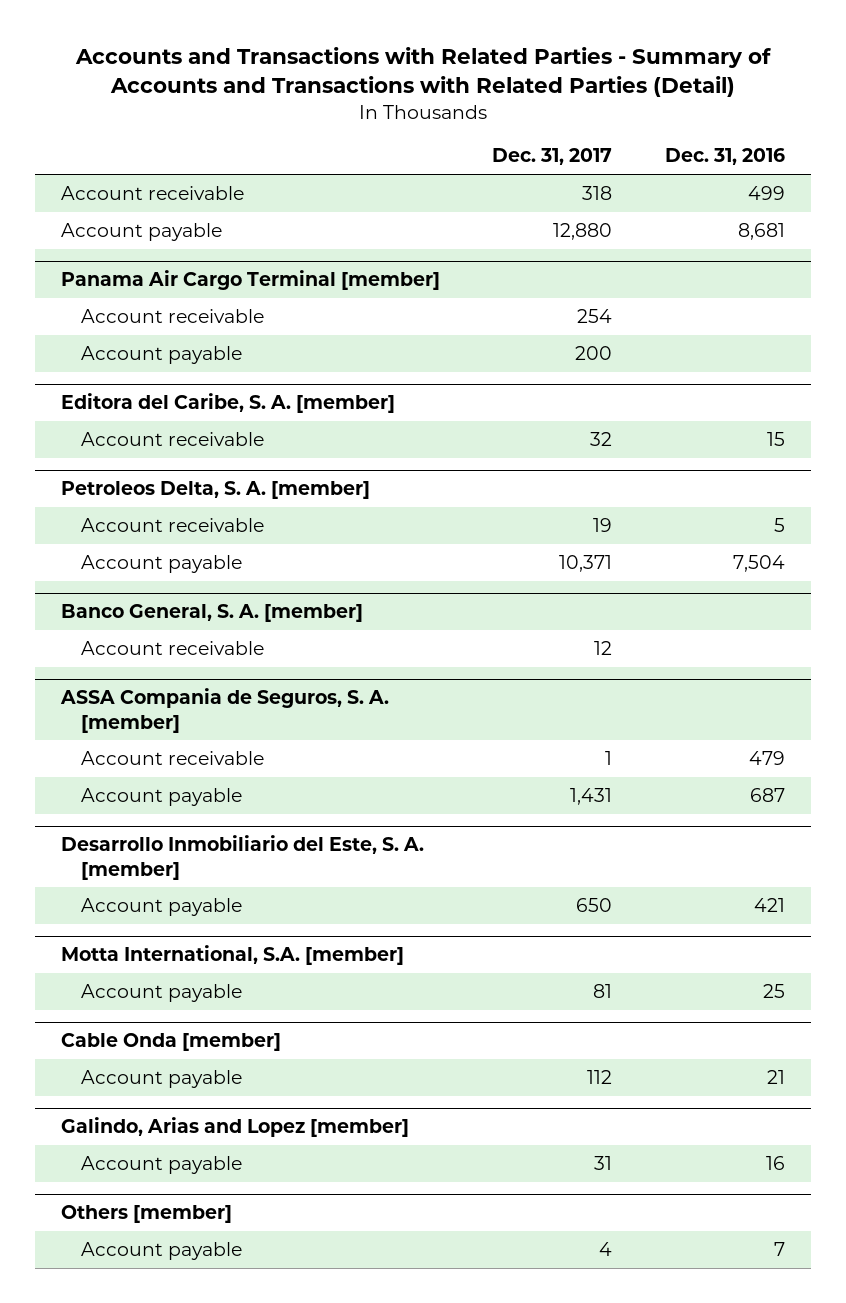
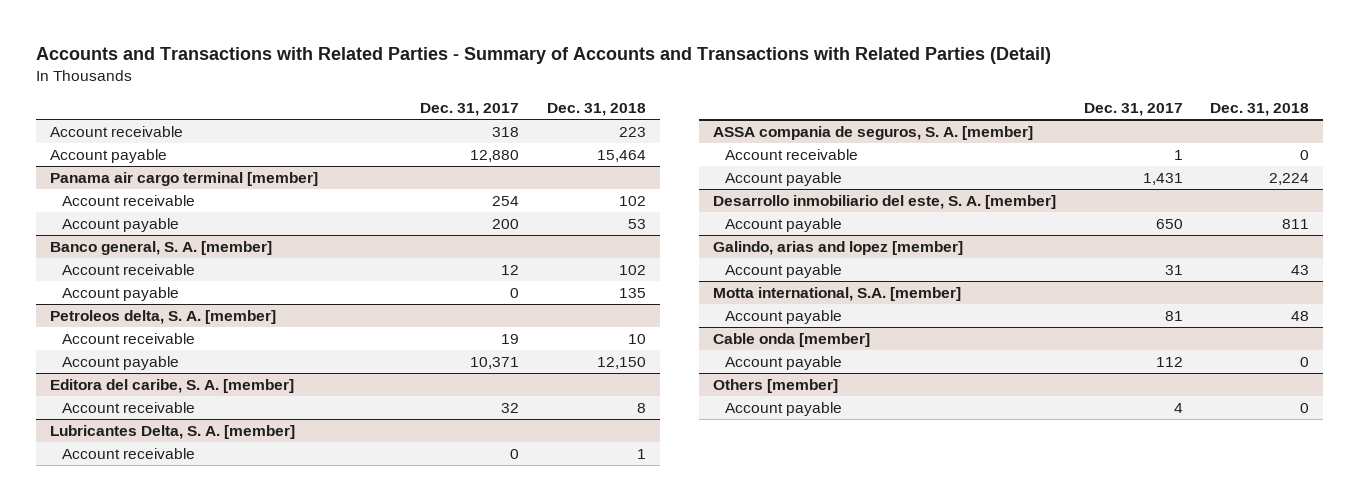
[664,148,785,166] Dec. 31, 2016 -> none
none -> [547,103,647,117] Dec. 31, 2018
[60,270,440,291] Panama Air Cargo Terminal [member] -> [49,171,318,186] Panama air cargo terminal [member]
[60,393,395,414] Editora del Caribe, S. A. [member] -> none
none -> [49,240,272,255] Banco general, S. A. [member]
[590,431,613,446] 32 -> [501,264,520,275] 12
none -> [61,286,179,301] Account payable
[60,481,370,500] Petroleos Delta, S. A. [member] -> [49,309,276,324] Petroleos delta, S. A. [member]
[60,604,363,623] Banco General, S. A. [member] -> none
none -> [49,378,294,393] Editora del caribe, S. A. [member]
[594,640,613,655] 12 -> [501,402,520,413] 32
none -> [49,424,295,439] Lubricantes Delta, S. A. [member]
none -> [61,447,195,459] Account receivable
[59,688,389,733] ASSA Compania de Seguros, S. A. [member] -> [712,125,1033,140] ASSA compania de seguros, S. A. [member]
[60,835,424,880] Desarrollo Inmobiliario del Este, S. A. [member] -> [712,194,1056,209] Desarrollo inmobiliario del este, S. A. [member]
none -> [712,240,963,255] Galindo, arias and lopez [member]
none -> [724,263,842,278] Account payable
[60,945,404,966] Motta International, S.A. [member] -> [712,286,961,301] Motta international, S.A. [member]
[60,1033,281,1052] Cable Onda [member] -> [712,332,870,347] Cable onda [member]
[60,1117,409,1138] Galindo, Arias and Lopez [member] -> none
[80,1155,242,1174] Account payable -> none

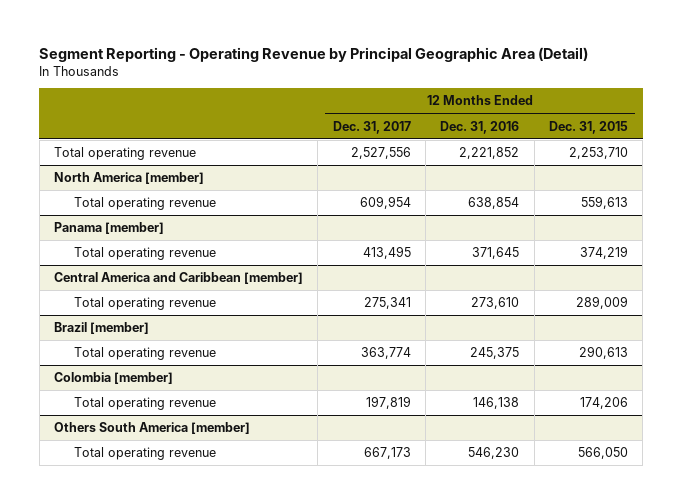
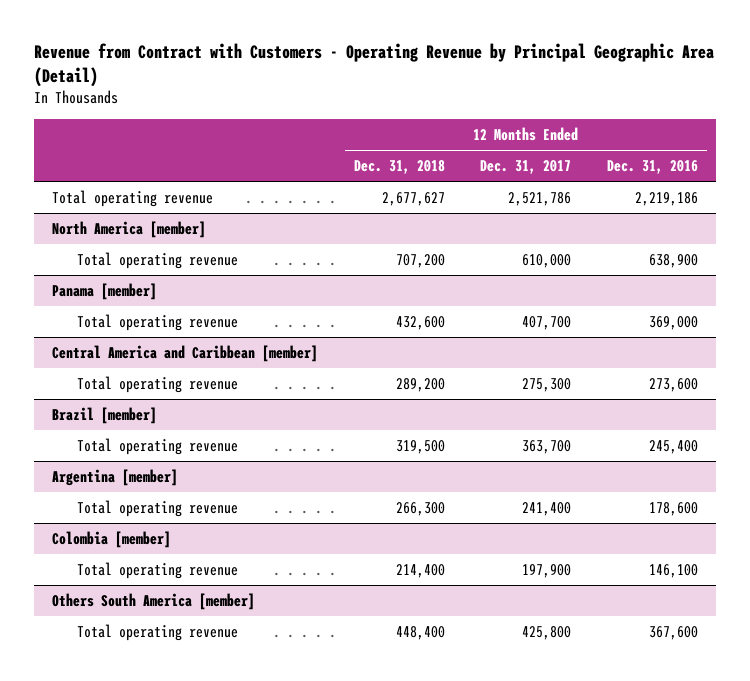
[39,46,589,62] Segment Reporting - Operating Revenue by Principal Geographic Area (Detail) -> [33,43,714,88] Revenue from Contract with Customers - Operating Revenue by Principal Geographic Area (Detail)
[548,120,628,134] Dec. 31, 2015 -> none
none -> [353,160,445,175] Dec. 31, 2018
[350,147,411,160] 2,527,556 -> [508,192,572,207] 2,521,786
[459,147,520,160] 2,221,852 -> [635,192,699,207] 2,219,186
[359,196,411,210] 609,954 -> [522,254,572,269] 610,000
[468,197,520,210] 638,854 -> [649,254,699,269] 638,900
[362,246,411,260] 413,495 -> [522,316,572,331] 407,700
[472,247,520,260] 371,645 -> [649,316,699,331] 369,000
[363,297,411,310] 275,341 -> [522,378,572,393] 275,300
[471,297,520,310] 273,610 -> [649,378,699,393] 273,600
[360,347,411,360] 363,774 -> [522,440,572,455] 363,700
[470,347,520,360] 245,375 -> [649,440,699,455] 245,400
none -> [51,469,178,487] Argentina [member]
none -> [76,500,238,518] Total operating revenue
[365,396,411,410] 197,819 -> [522,564,572,579] 197,900
[473,397,520,410] 146,138 -> [649,564,699,579] 146,100
[363,447,411,460] 667,173 -> [522,626,572,641] 425,800
[468,447,520,460] 546,230 -> [649,626,699,641] 367,600

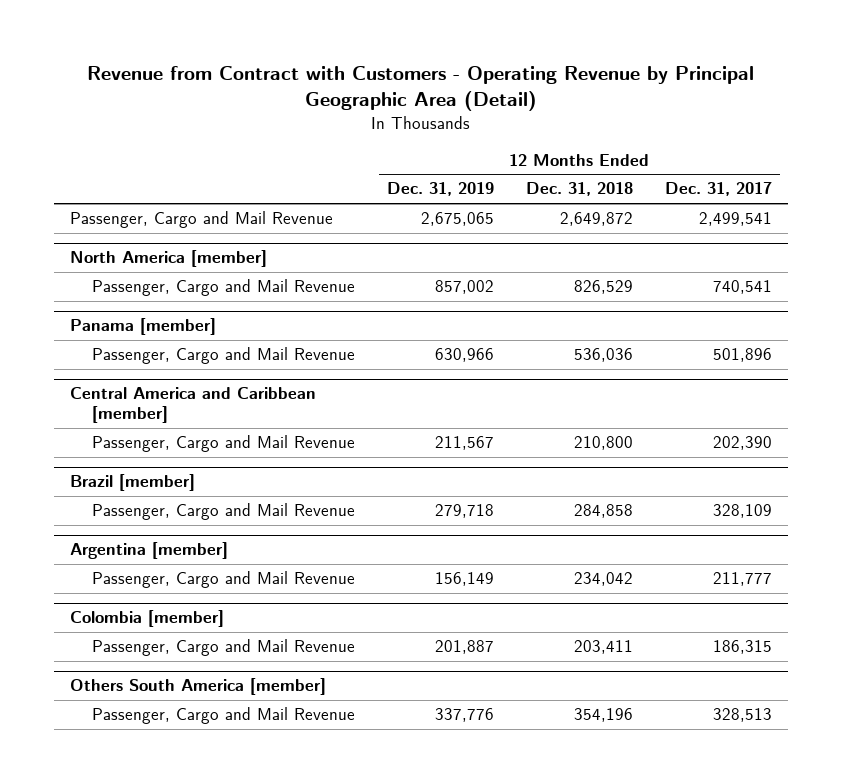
[607,160,699,175] Dec. 31, 2016 -> none
none -> [386,182,494,197] Dec. 31, 2019
[51,190,213,208] Total operating revenue -> none
none -> [70,211,334,229] Passenger, Cargo and Mail Revenue
[76,252,238,270] Total operating revenue -> none
none -> [91,279,355,297] Passenger, Cargo and Mail Revenue
[76,314,238,332] Total operating revenue -> none
none -> [91,347,355,365] Passenger, Cargo and Mail Revenue
[76,376,238,394] Total operating revenue -> none
none -> [91,435,355,453] Passenger, Cargo and Mail Revenue
[76,438,238,456] Total operating revenue -> none
none -> [91,503,355,521] Passenger, Cargo and Mail Revenue
[76,500,238,518] Total operating revenue -> none
none -> [91,571,355,589] Passenger, Cargo and Mail Revenue
[76,562,238,580] Total operating revenue -> none
none -> [91,639,355,657] Passenger, Cargo and Mail Revenue
[76,624,238,642] Total operating revenue -> none
none -> [91,707,355,725] Passenger, Cargo and Mail Revenue

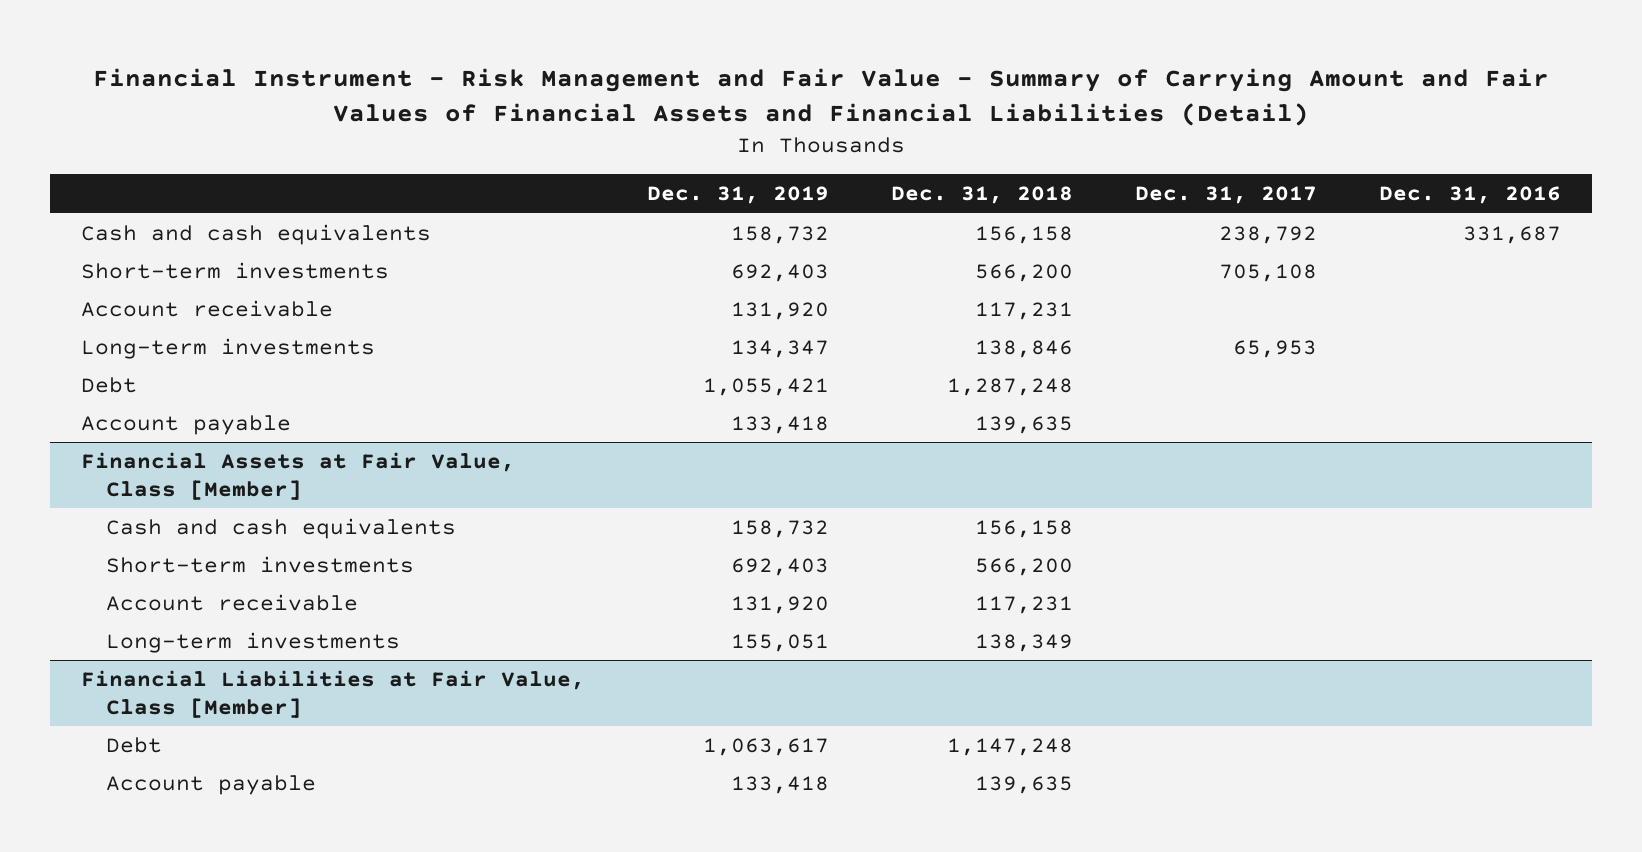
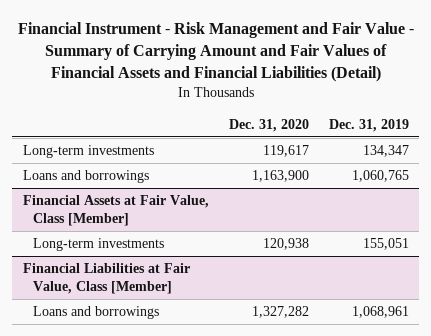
[891,186,1074,205] Dec. 31, 2018 -> none
[1135,186,1318,205] Dec. 31, 2017 -> none
[1379,186,1562,205] Dec. 31, 2016 -> none
none -> [228,118,309,132] Dec. 31, 2020
[81,223,432,245] Cash and cash equivalents -> none
[81,261,390,279] Short-term investments -> none
[81,299,334,317] Account receivable -> none
[81,376,138,393] Debt -> none
[81,414,292,435] Account payable -> none
none -> [22,170,149,184] Loans and borrowings
[105,517,456,539] Cash and cash equivalents -> none
[105,555,414,573] Short-term investments -> none
[105,593,358,611] Account receivable -> none
[105,736,162,753] Debt -> none
[105,774,316,795] Account payable -> none
none -> [32,306,159,320] Loans and borrowings

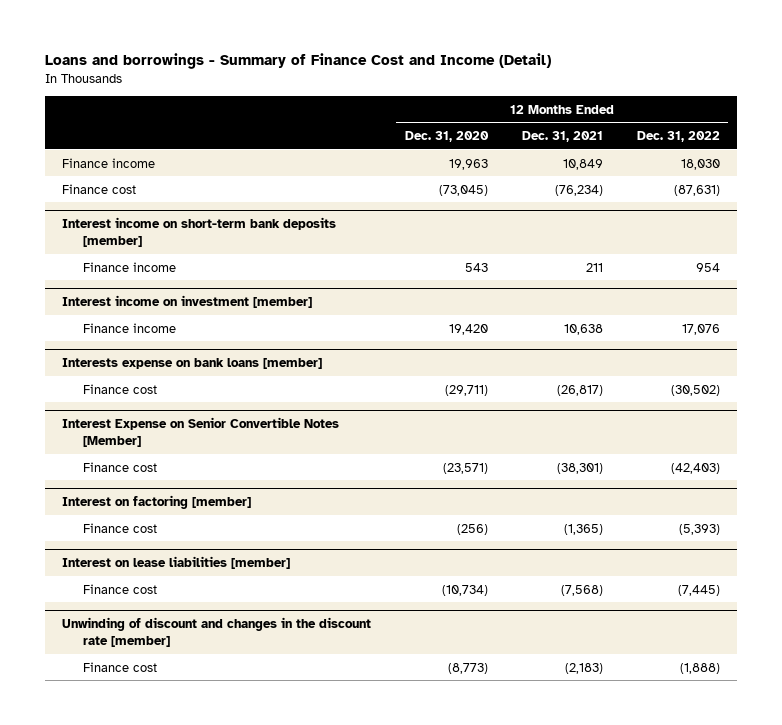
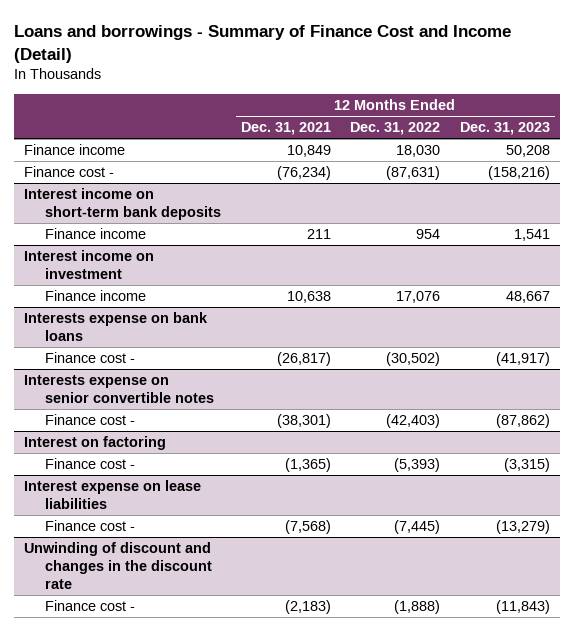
[404,131,489,143] Dec. 31, 2020 -> none
none -> [459,122,550,136] Dec. 31, 2023
[61,183,136,194] Finance cost -> [23,166,114,178] Finance cost -
[61,217,336,248] Interest income on short-term bank deposits [member] -> [23,188,222,221] Interest income on short-term bank deposits
[61,295,312,309] Interest income on investment [member] -> [23,250,154,280] Interest income on investment
[61,358,322,370] Interests expense on bank loans [member] -> [23,312,208,342] Interests expense on bank loans
[82,383,157,394] Finance cost -> [45,352,136,364] Finance cost -
[61,417,339,448] Interest Expense on Senior Convertible Notes [Member] -> [23,375,215,404] Interests expense on senior convertible notes
[82,461,157,472] Finance cost -> [45,414,136,426] Finance cost -
[61,495,251,510] Interest on factoring [member] -> [23,436,166,451] Interest on factoring
[82,522,157,533] Finance cost -> [45,458,136,470] Finance cost -
[61,556,290,570] Interest on lease liabilities [member] -> [23,480,201,510] Interest expense on lease liabilities
[82,583,157,594] Finance cost -> [45,520,136,532] Finance cost -
[61,617,371,648] Unwinding of discount and changes in the discount rate [member] -> [23,542,213,590] Unwinding of discount and changes in the discount rate
[82,661,157,672] Finance cost -> [45,600,136,612] Finance cost -

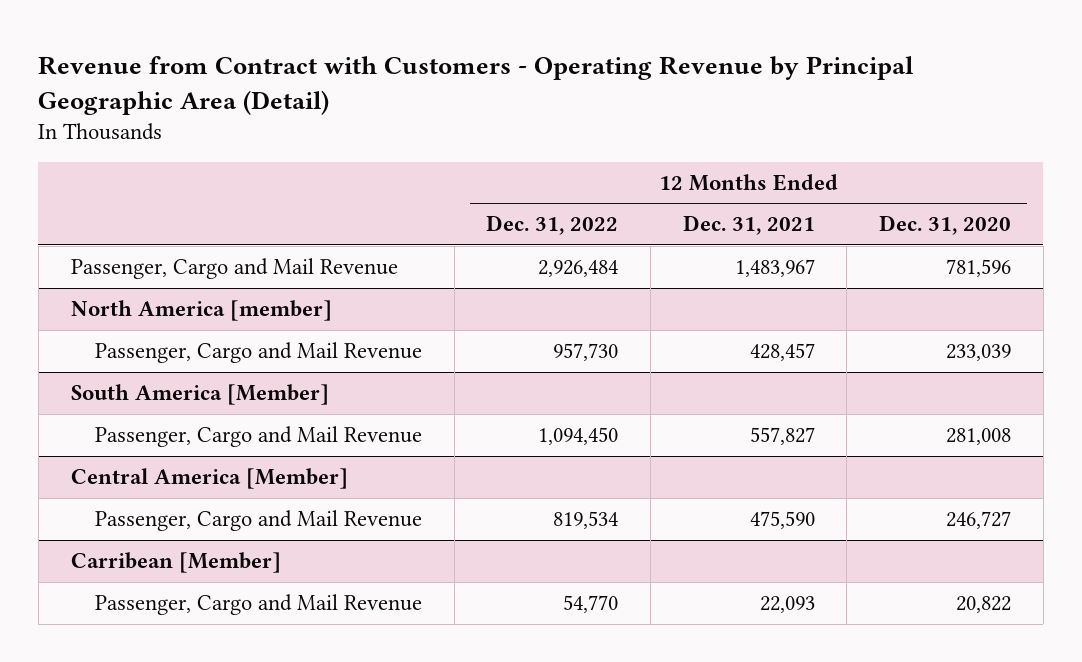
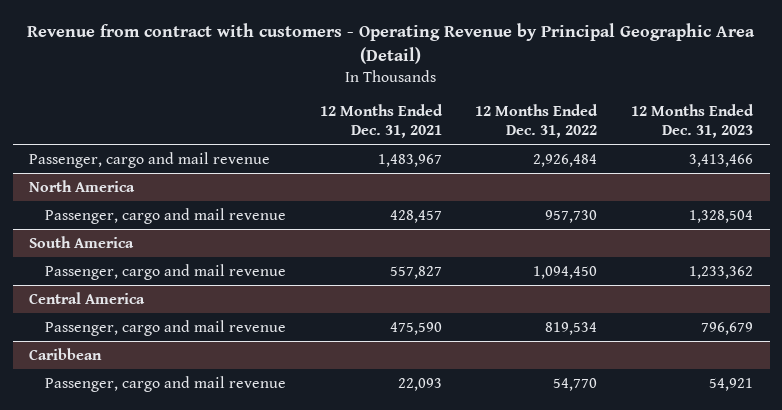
[38,55,915,115] Revenue from Contract with Customers - Operating Revenue by Principal Geographic Area (Detail) -> [27,22,756,64] Revenue from contract with customers - Operating Revenue by Principal Geographic Area (Detail)
[879,215,1012,236] Dec. 31, 2020 -> none
none -> [630,103,754,139] 12 Months Ended Dec. 31, 2023
[70,258,398,280] Passenger, Cargo and Mail Revenue -> [29,151,271,168] Passenger, cargo and mail revenue
[70,300,332,322] North America [member] -> [29,179,136,192] North America
[95,342,423,364] Passenger, Cargo and Mail Revenue -> [45,207,287,224] Passenger, cargo and mail revenue
[70,384,329,406] South America [Member] -> [29,235,135,248] South America
[95,426,423,448] Passenger, Cargo and Mail Revenue -> [45,263,287,280] Passenger, cargo and mail revenue
[70,468,348,490] Central America [Member] -> [29,291,146,304] Central America
[95,510,423,532] Passenger, Cargo and Mail Revenue -> [45,319,287,336] Passenger, cargo and mail revenue
[70,552,281,574] Carribean [Member] -> [29,347,103,360] Caribbean
[95,594,423,616] Passenger, Cargo and Mail Revenue -> [45,375,287,392] Passenger, cargo and mail revenue

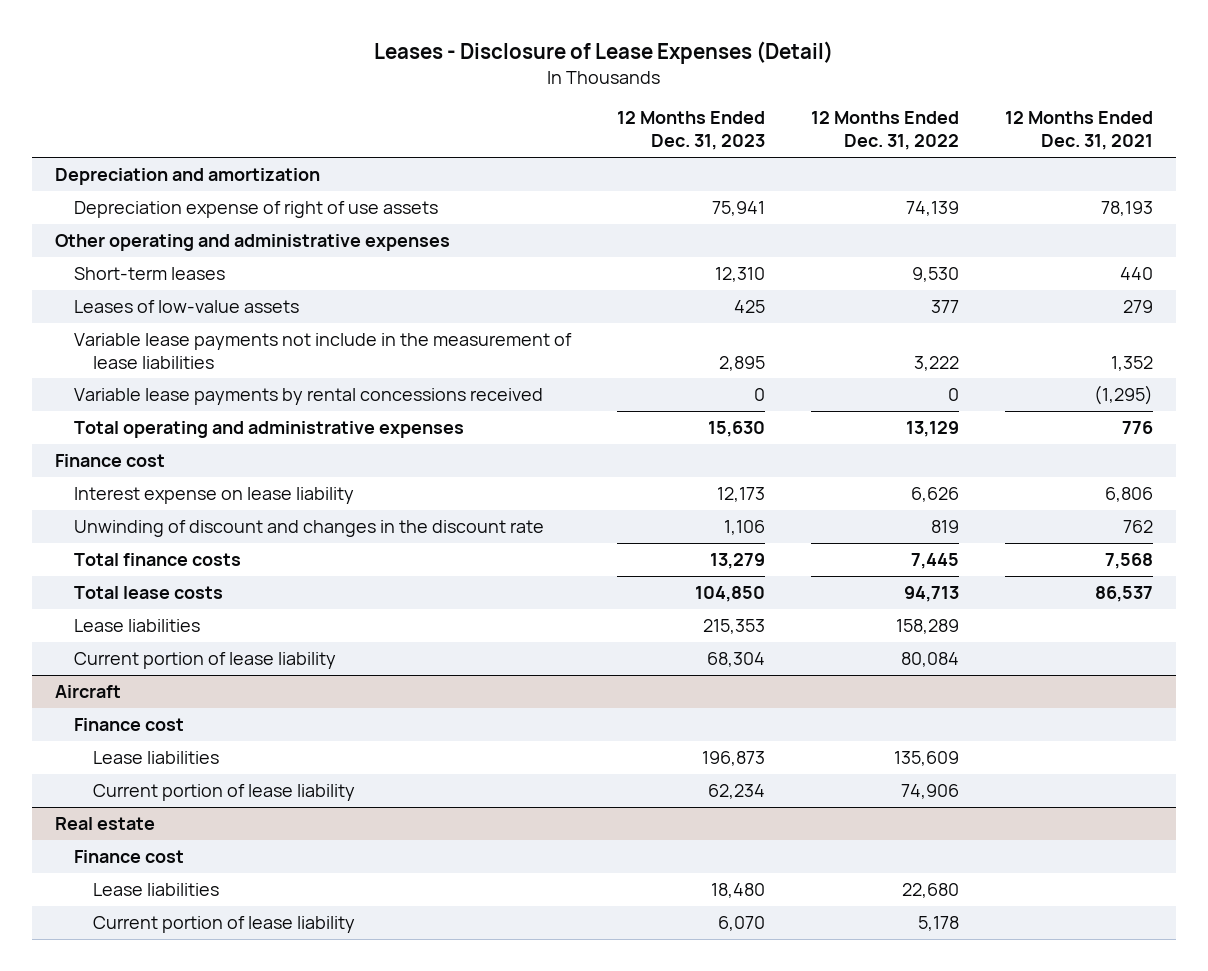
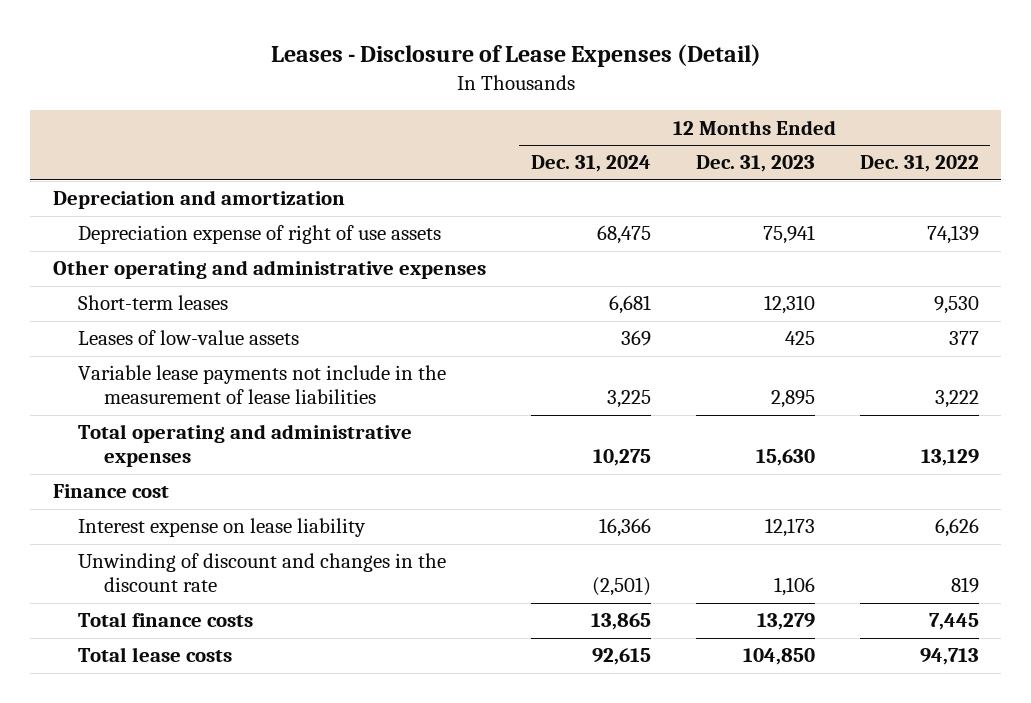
[1005,111,1154,151] 12 Months Ended Dec. 31, 2021 -> none
none -> [530,155,651,173] Dec. 31, 2024
[73,387,543,405] Variable lease payments by rental concessions received -> none
[73,618,200,632] Lease liabilities -> none
[73,651,336,669] Current portion of lease liability -> none
[54,684,121,698] Aircraft -> none
[73,717,184,731] Finance cost -> none
[92,750,219,764] Lease liabilities -> none
[92,783,355,801] Current portion of lease liability -> none
[54,816,155,830] Real estate -> none
[73,849,184,863] Finance cost -> none
[92,882,219,896] Lease liabilities -> none
[92,915,355,933] Current portion of lease liability -> none

